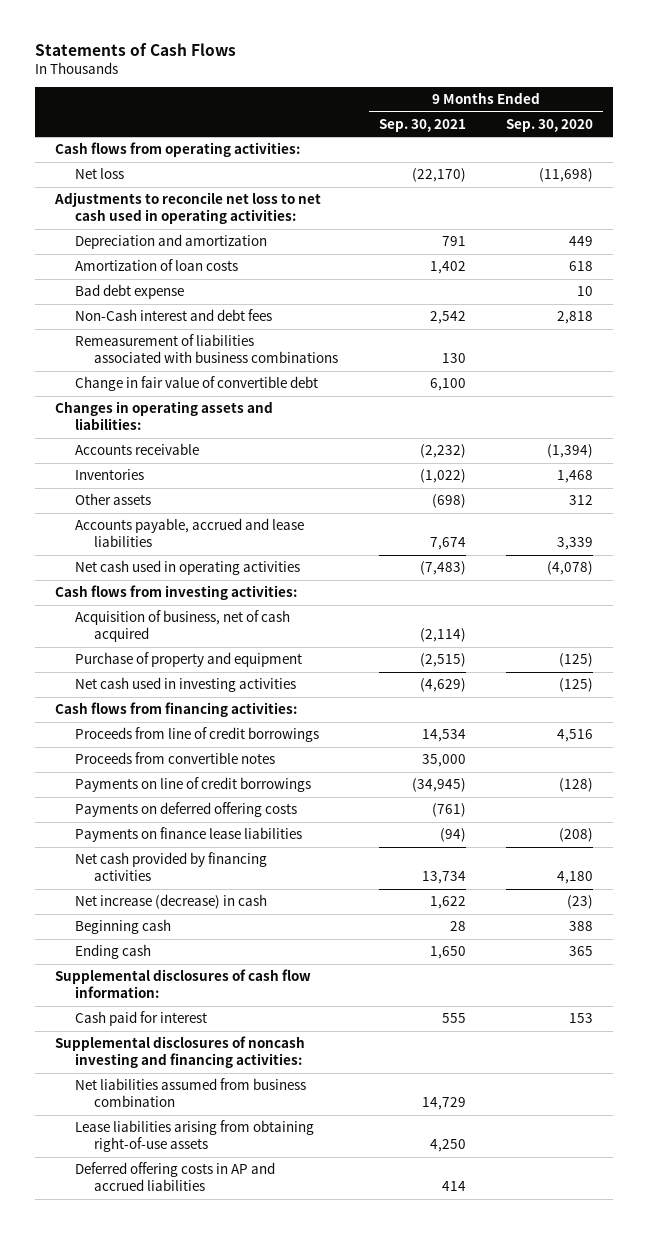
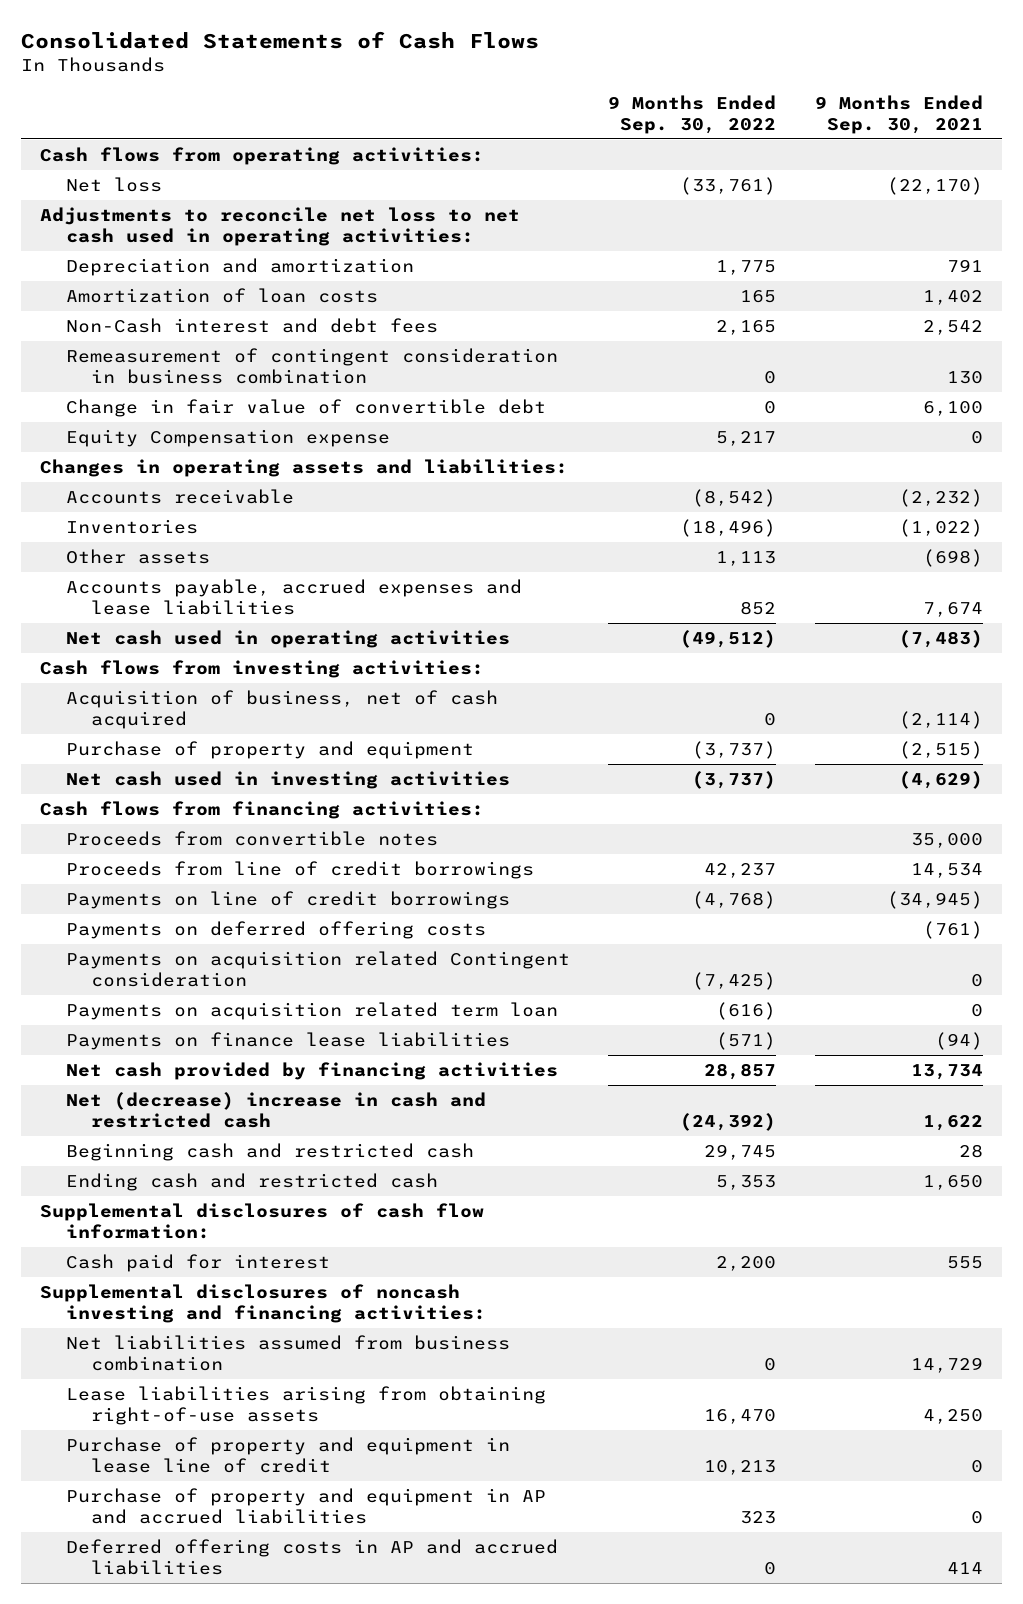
[34,42,236,56] Statements of Cash Flows -> [20,30,539,49] Consolidated Statements of Cash Flows
[505,119,593,133] Sep. 30, 2020 -> none
none -> [608,95,777,134] 9 Months Ended Sep. 30, 2022
[74,284,184,300] Bad debt expense -> none
[74,334,339,364] Remeasurement of liabilities associated with business combinations -> none
none -> [65,348,558,384] Remeasurement of contingent consideration in business combination
none -> [65,429,390,448] Equity Compensation expense
[74,518,304,548] Accounts payable, accrued and lease liabilities -> [65,579,522,615] Accounts payable, accrued expenses and lease liabilities
[74,727,319,743] Proceeds from line of credit borrowings -> [65,861,534,880] Proceeds from line of credit borrowings
none -> [65,951,570,987] Payments on acquisition related Contingent consideration
none -> [65,1002,558,1021] Payments on acquisition related term loan
[74,894,267,910] Net increase (decrease) in cash -> [65,1092,486,1128] Net (decrease) increase in cash and restricted cash
[74,919,171,935] Beginning cash -> [65,1143,474,1162] Beginning cash and restricted cash
[74,944,151,960] Ending cash -> [65,1173,438,1192] Ending cash and restricted cash
none -> [65,1437,510,1473] Purchase of property and equipment in lease line of credit
none -> [65,1488,546,1524] Purchase of property and equipment in AP and accrued liabilities

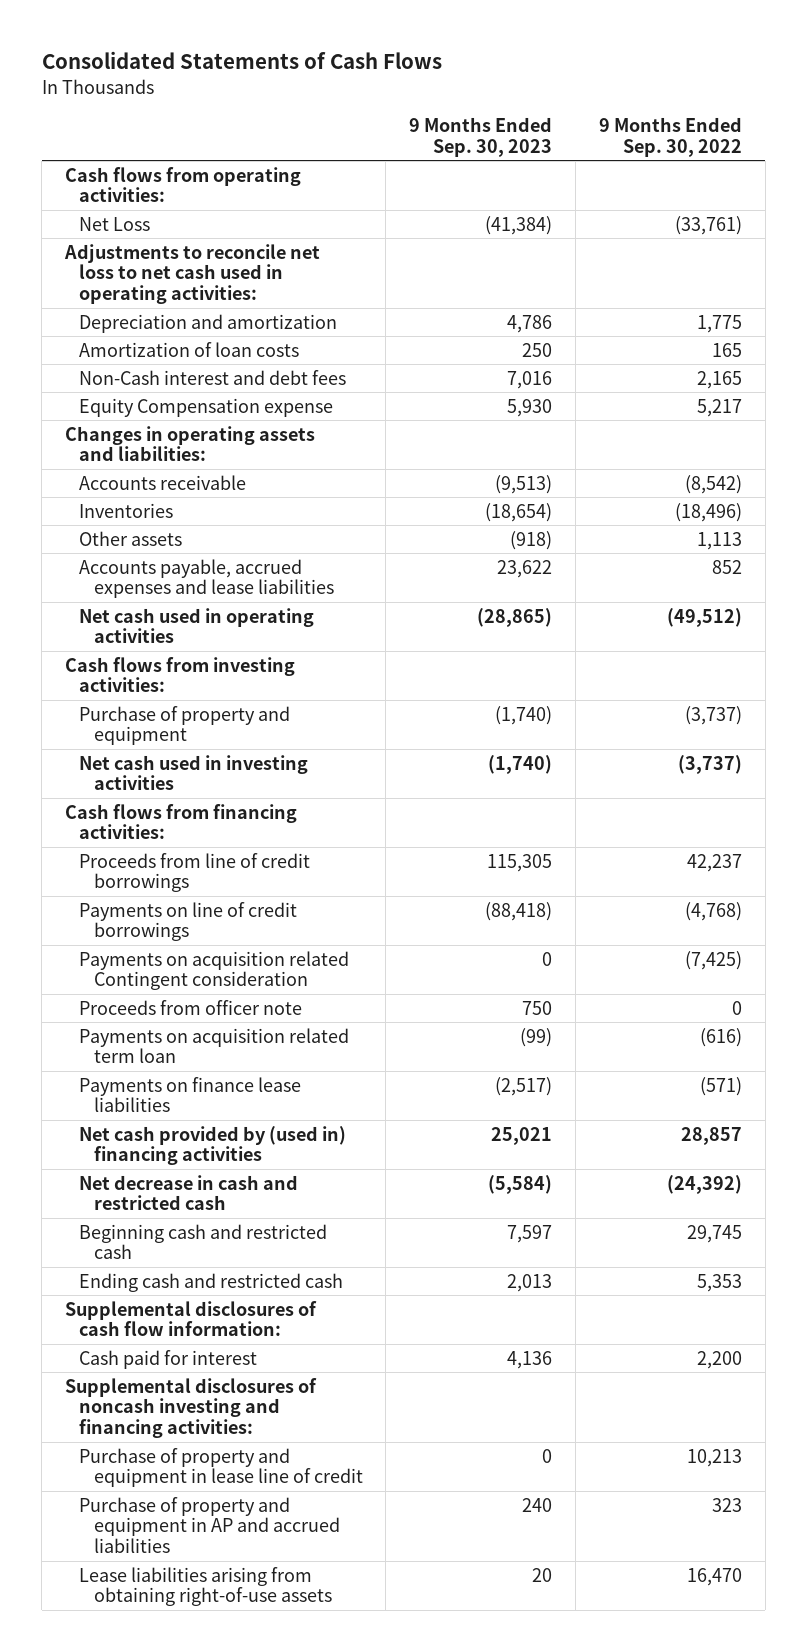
[814,95,983,134] 9 Months Ended Sep. 30, 2021 -> none
none -> [409,116,553,157] 9 Months Ended Sep. 30, 2023
[65,177,162,193] Net loss -> [79,216,151,231] Net Loss
[65,348,558,384] Remeasurement of contingent consideration in business combination -> none
[65,399,546,418] Change in fair value of convertible debt -> none
[65,690,498,729] Acquisition of business, net of cash acquired -> none
[65,831,438,847] Proceeds from convertible notes -> none
[65,921,486,940] Payments on deferred offering costs -> none
none -> [79,999,303,1015] Proceeds from officer note
[65,1062,558,1081] Net cash provided by financing activities -> [79,1125,347,1166] Net cash provided by (used in) financing activities
[65,1092,486,1128] Net (decrease) increase in cash and restricted cash -> [79,1174,299,1211] Net decrease in cash and restricted cash
[65,1335,510,1371] Net liabilities assumed from business combination -> none
[65,1539,558,1575] Deferred offering costs in AP and accrued liabilities -> none
[65,1386,546,1425] Lease liabilities arising from obtaining right-of-use assets -> [79,1566,332,1607] Lease liabilities arising from obtaining right-of-use assets

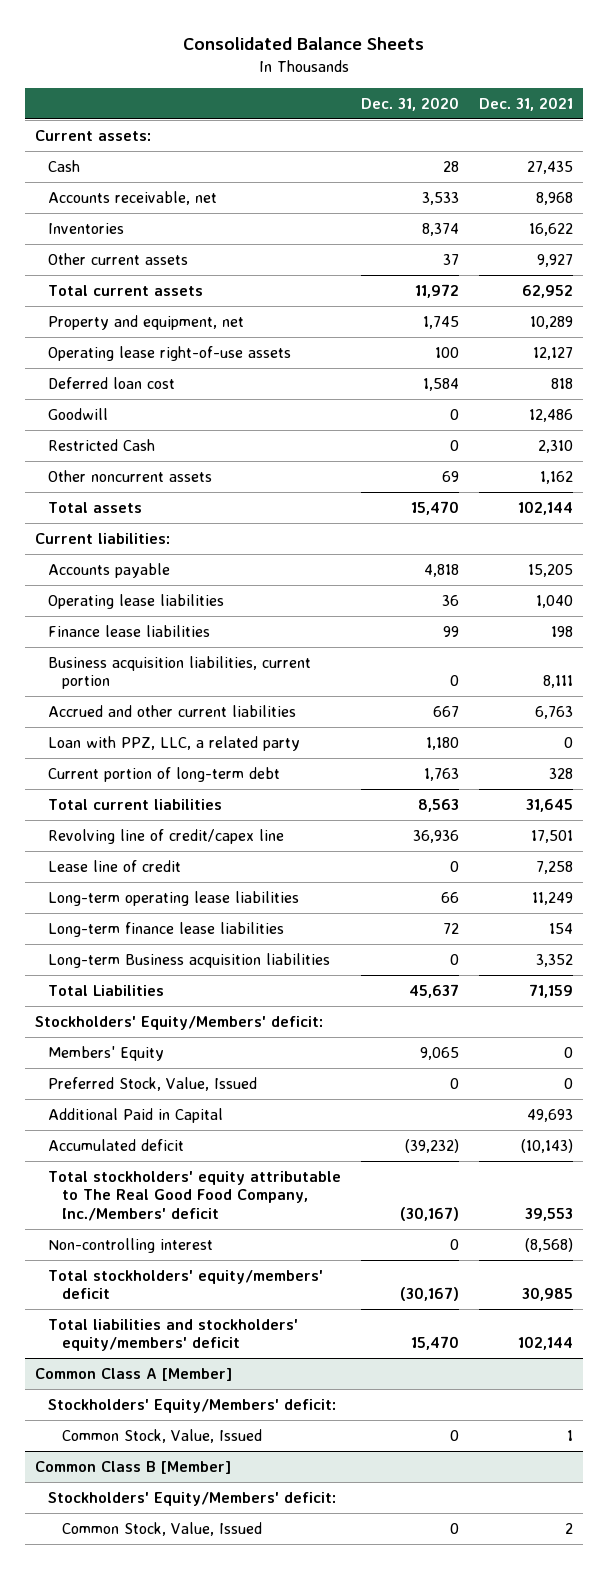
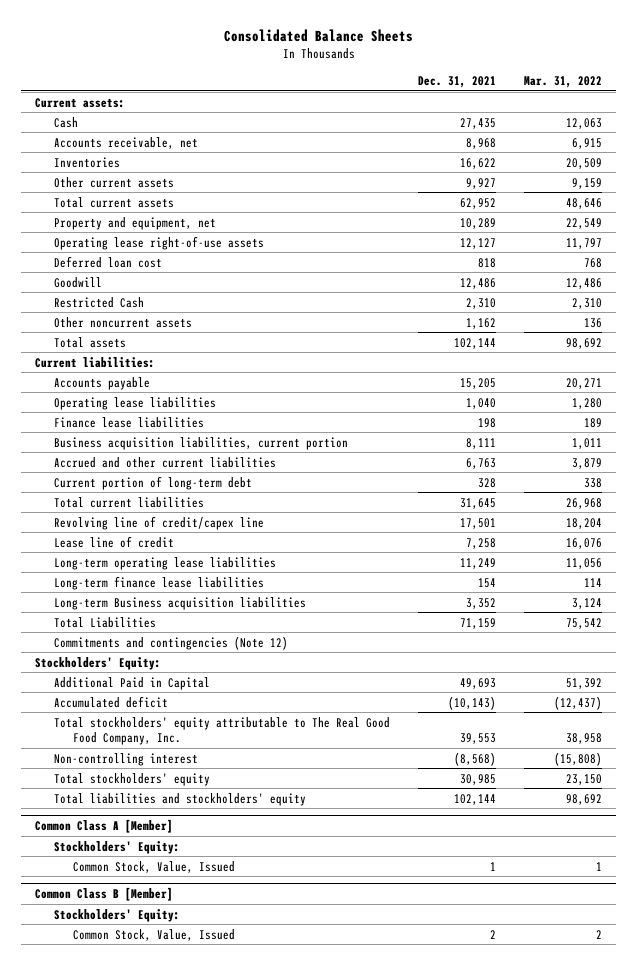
[361,96,460,111] Dec. 31, 2020 -> none
none -> [524,75,603,88] Mar. 31, 2022
[48,735,301,751] Loan with PPZ, LLC, a related party -> none
[48,1045,165,1061] Members' Equity -> none
[48,1076,258,1091] Preferred Stock, Value, Issued -> none
none -> [53,635,288,650] Commitments and contingencies (Note 12)
[34,1015,323,1030] Stockholders' Equity/Members' deficit: -> [35,656,162,670] Stockholders' Equity:
[48,1170,342,1221] Total stockholders' equity attributable to The Real Good Food Company, Inc./Members' deficit -> [53,716,390,745] Total stockholders' equity attributable to The Real Good Food Company, Inc.
[48,1269,324,1300] Total stockholders' equity/members' deficit -> [53,772,210,786] Total stockholders' equity
[48,1318,299,1352] Total liabilities and stockholders' equity/members' deficit -> [53,792,306,806] Total liabilities and stockholders' equity
[48,1398,337,1413] Stockholders' Equity/Members' deficit: -> [53,840,180,854] Stockholders' Equity:
[48,1491,337,1506] Stockholders' Equity/Members' deficit: -> [53,908,180,922] Stockholders' Equity:

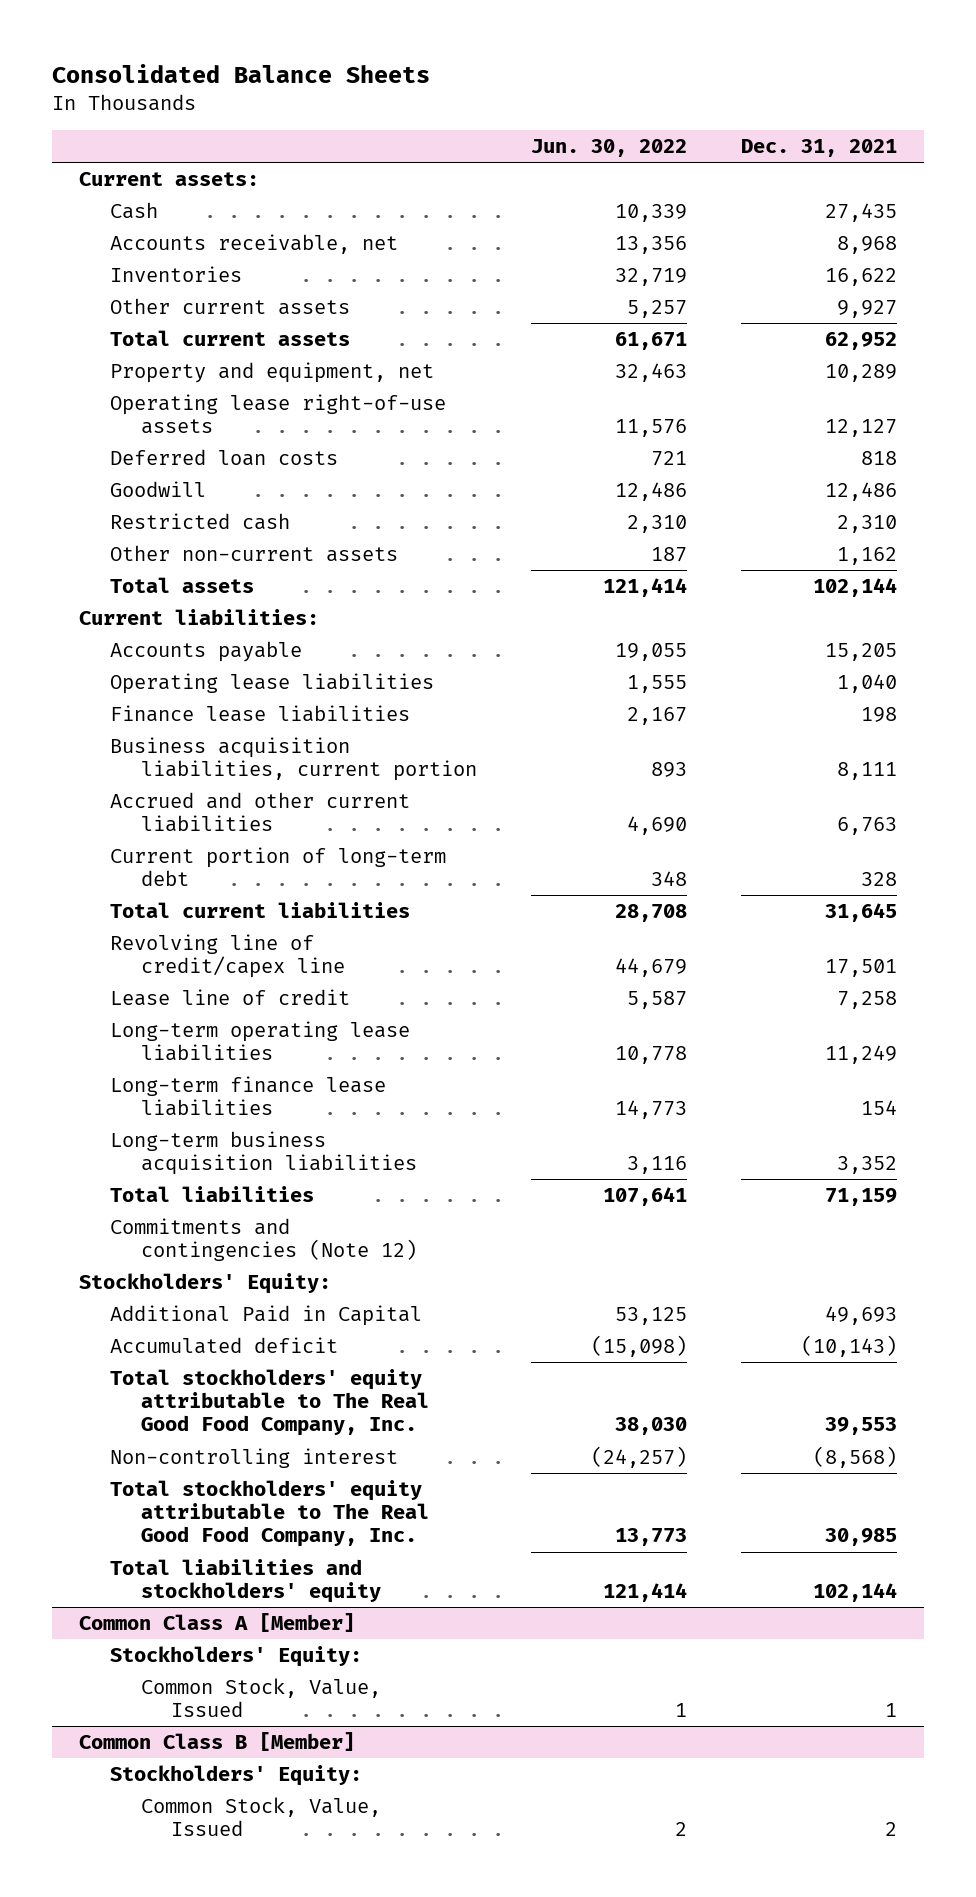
[524,75,603,88] Mar. 31, 2022 -> none
none -> [530,139,687,158] Jun. 30, 2022
[53,255,162,268] Deferred loan cost -> [109,449,338,467] Deferred loan costs
[53,296,144,308] Restricted Cash -> [109,513,290,531] Restricted cash
[53,316,192,328] Other noncurrent assets -> [109,545,398,563] Other non-current assets
[53,596,306,610] Long-term Business acquisition liabilities -> [109,1131,417,1176] Long-term business acquisition liabilities
[53,616,156,628] Total Liabilities -> [109,1186,314,1203] Total liabilities
[53,772,210,786] Total stockholders' equity -> [109,1480,429,1548] Total stockholders' equity attributable to The Real Good Food Company, Inc.

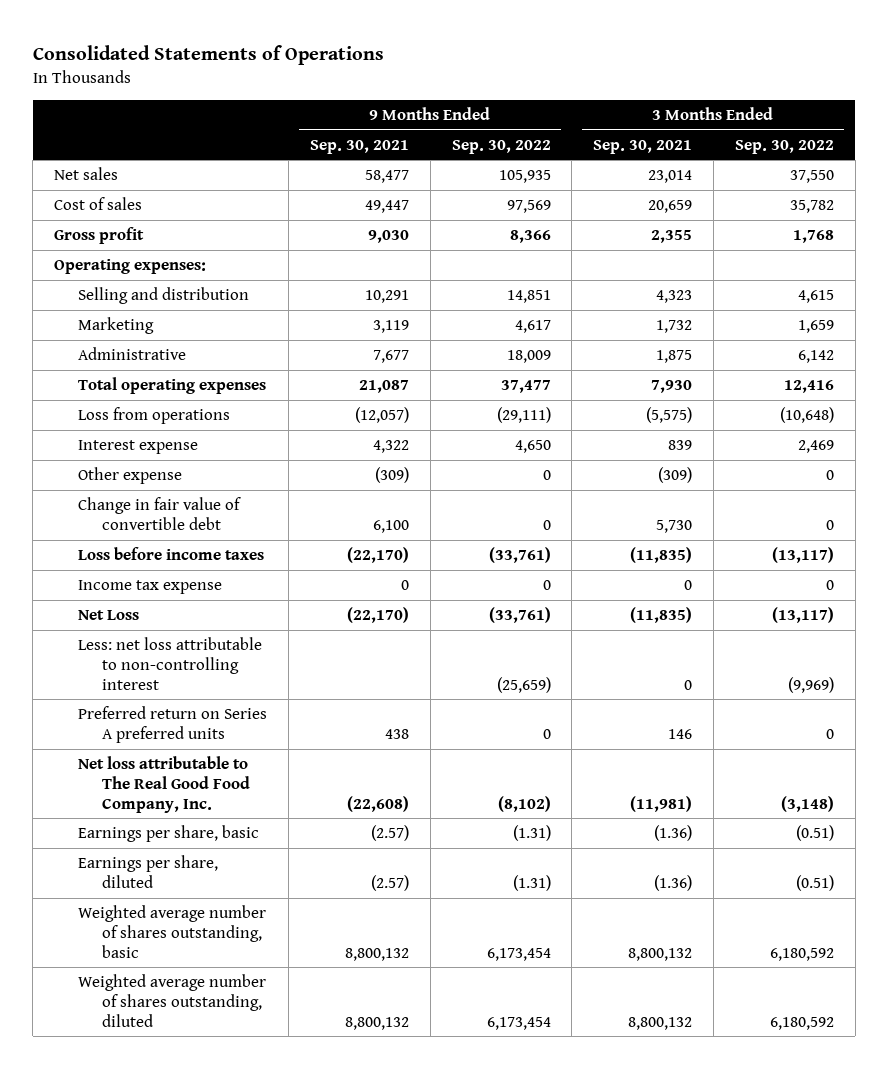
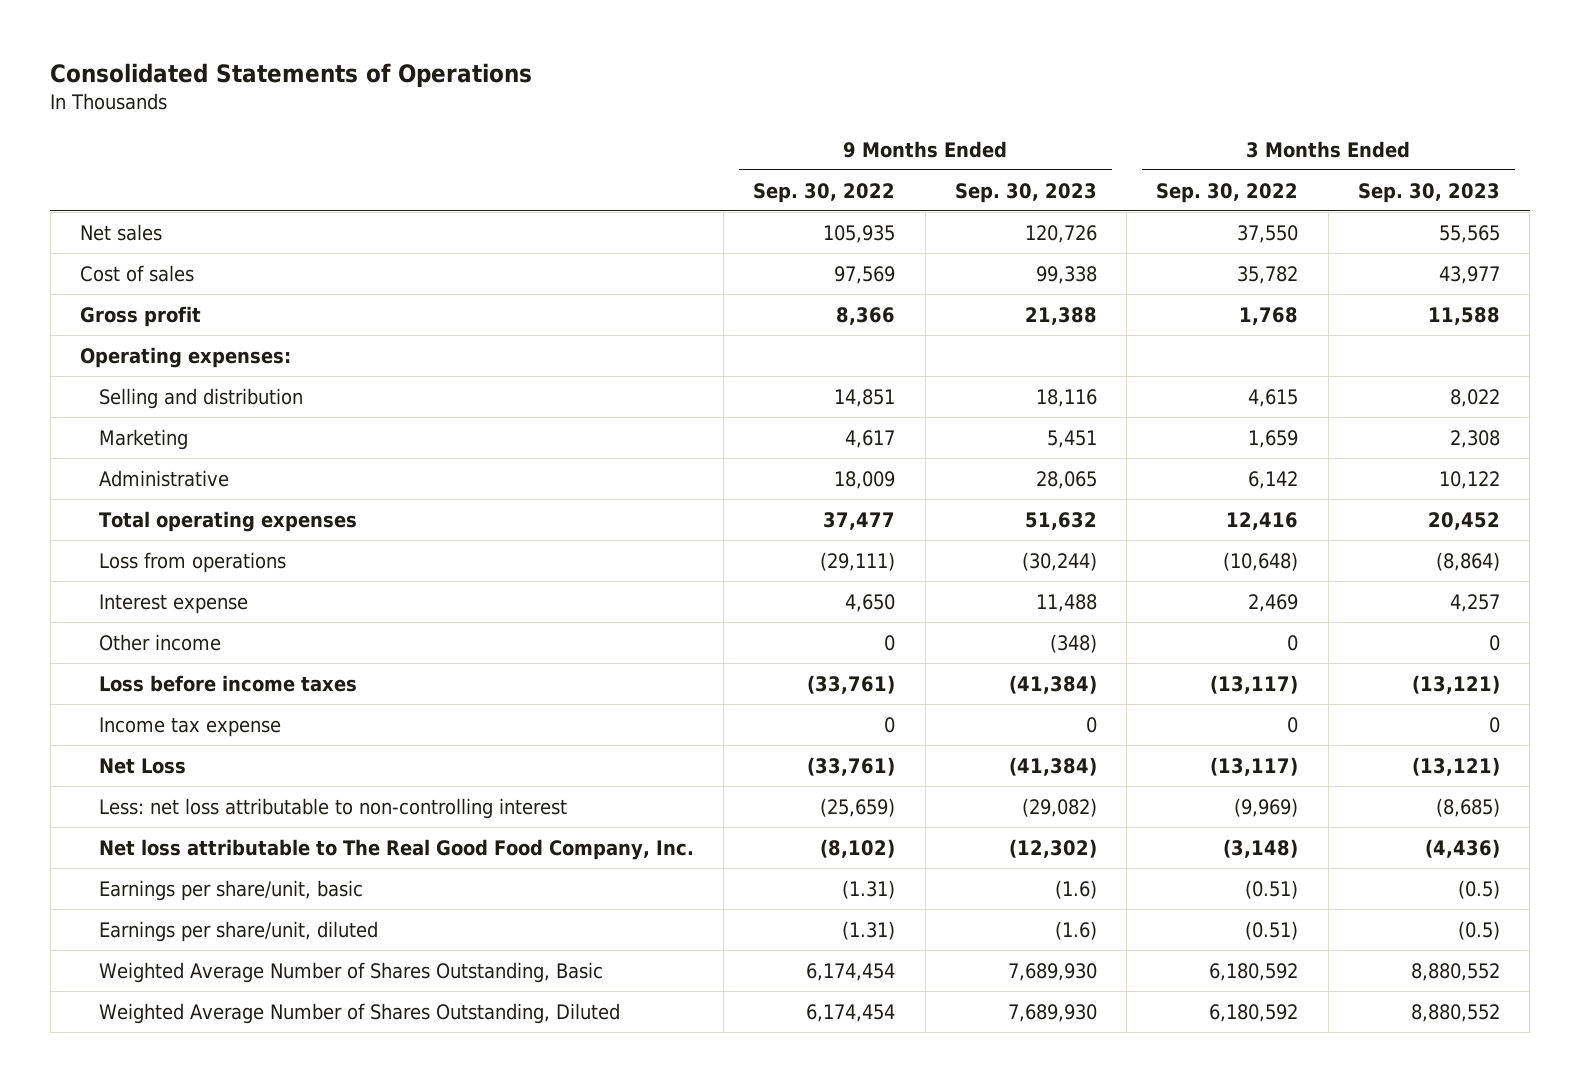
[309,139,409,154] Sep. 30, 2021 -> none
[593,139,693,154] Sep. 30, 2021 -> none
none -> [954,182,1097,203] Sep. 30, 2023
none -> [1357,182,1500,203] Sep. 30, 2023
[78,497,242,530] Change in fair value of convertible debt -> none
[78,467,183,485] Other expense -> [98,633,221,651] Other income
[78,706,268,743] Preferred return on Series A preferred units -> none
[78,825,260,843] Earnings per share, basic -> [98,879,363,901] Earnings per share/unit, basic
[78,855,219,888] Earnings per share, diluted -> [98,920,378,942] Earnings per share/unit, diluted
[78,905,267,958] Weighted average number of shares outstanding, basic -> [98,961,603,983] Weighted Average Number of Shares Outstanding, Basic
[486,947,551,961] 6,173,454 -> [806,962,896,981] 6,174,454
[78,974,267,1027] Weighted average number of shares outstanding, diluted -> [98,1002,620,1024] Weighted Average Number of Shares Outstanding, Diluted
[486,1016,551,1030] 6,173,454 -> [806,1003,896,1022] 6,174,454

